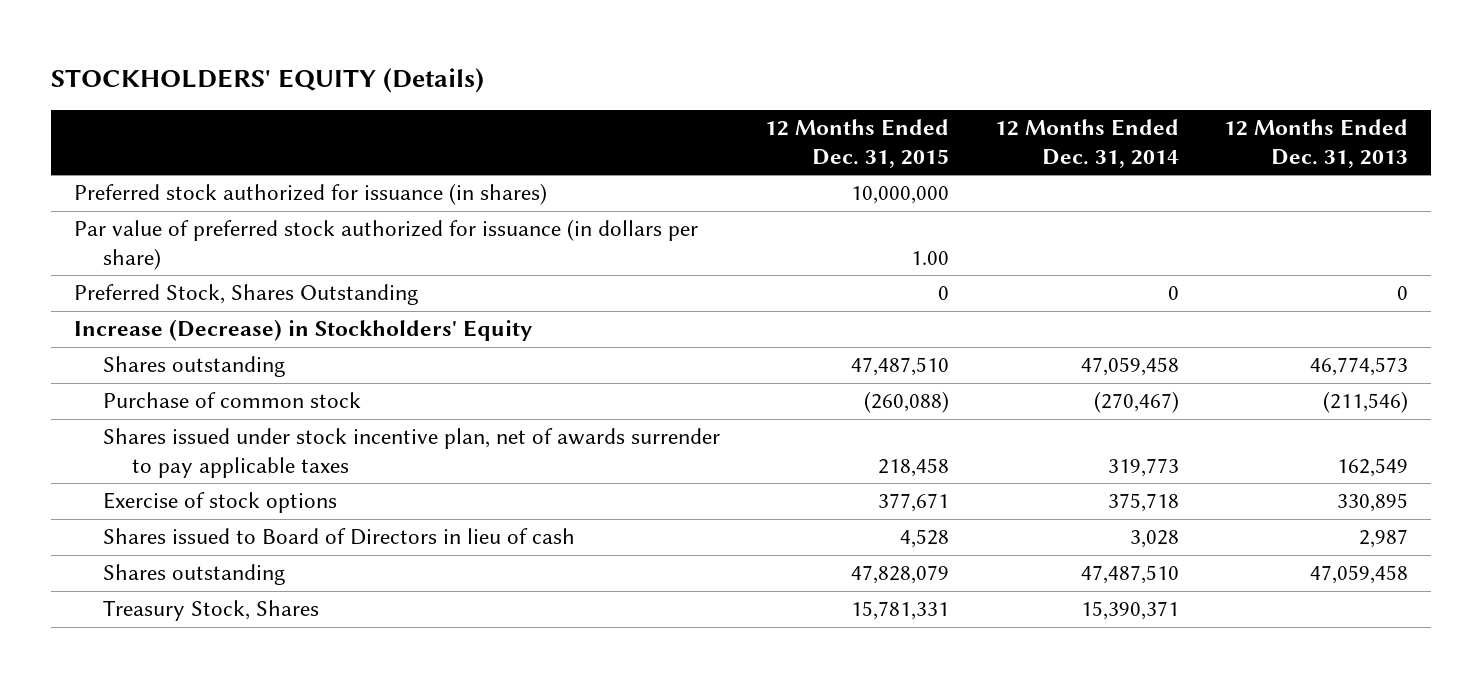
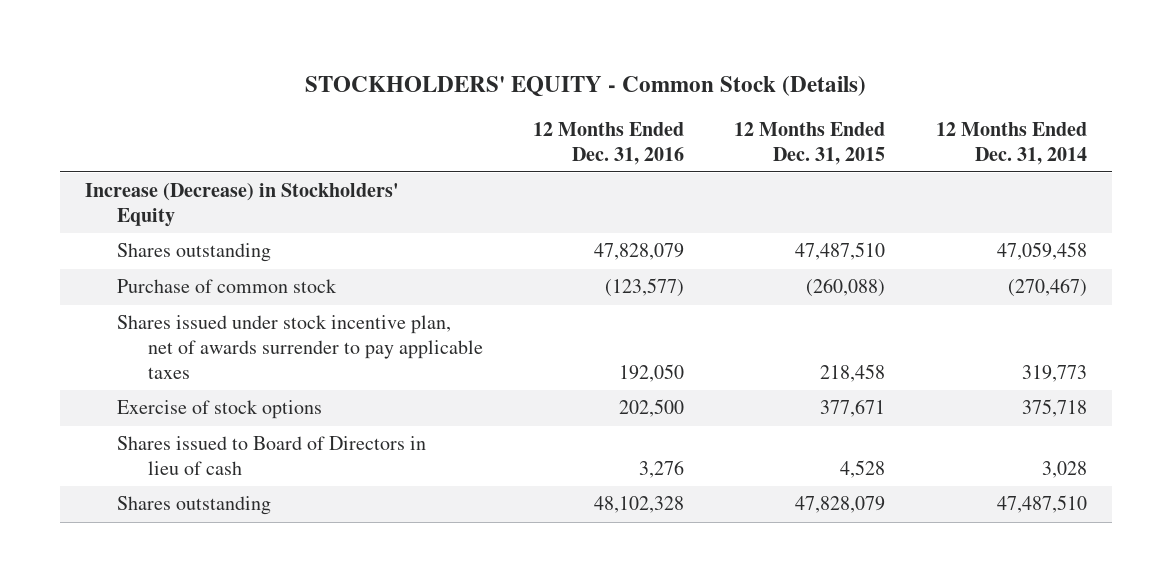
[50,67,484,93] STOCKHOLDERS' EQUITY (Details) -> [304,75,866,97] STOCKHOLDERS' EQUITY - Common Stock (Details)
[1224,119,1409,168] 12 Months Ended Dec. 31, 2013 -> none
none -> [533,122,685,165] 12 Months Ended Dec. 31, 2016
[73,183,547,206] Preferred stock authorized for issuance (in shares) -> none
[73,219,698,270] Par value of preferred stock authorized for issuance (in dollars per share) -> none
[73,284,418,306] Preferred Stock, Shares Outstanding -> none
[103,600,320,622] Treasury Stock, Shares -> none

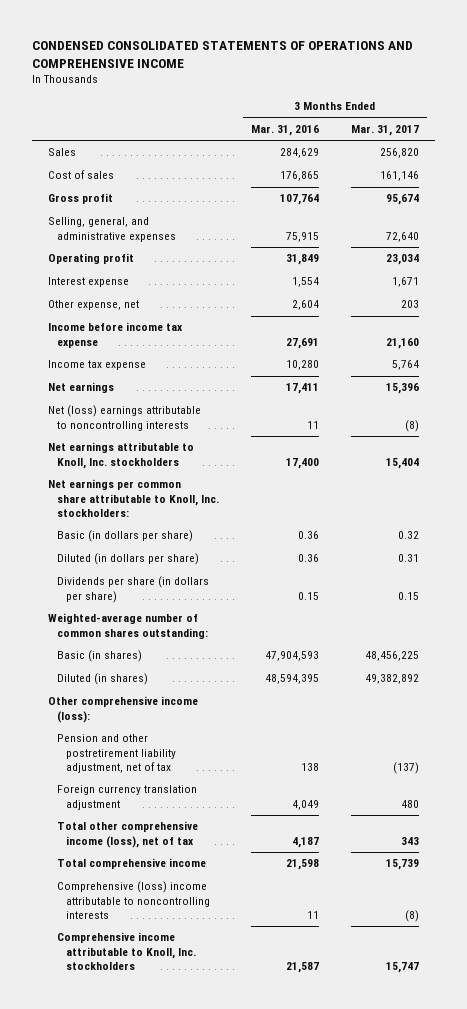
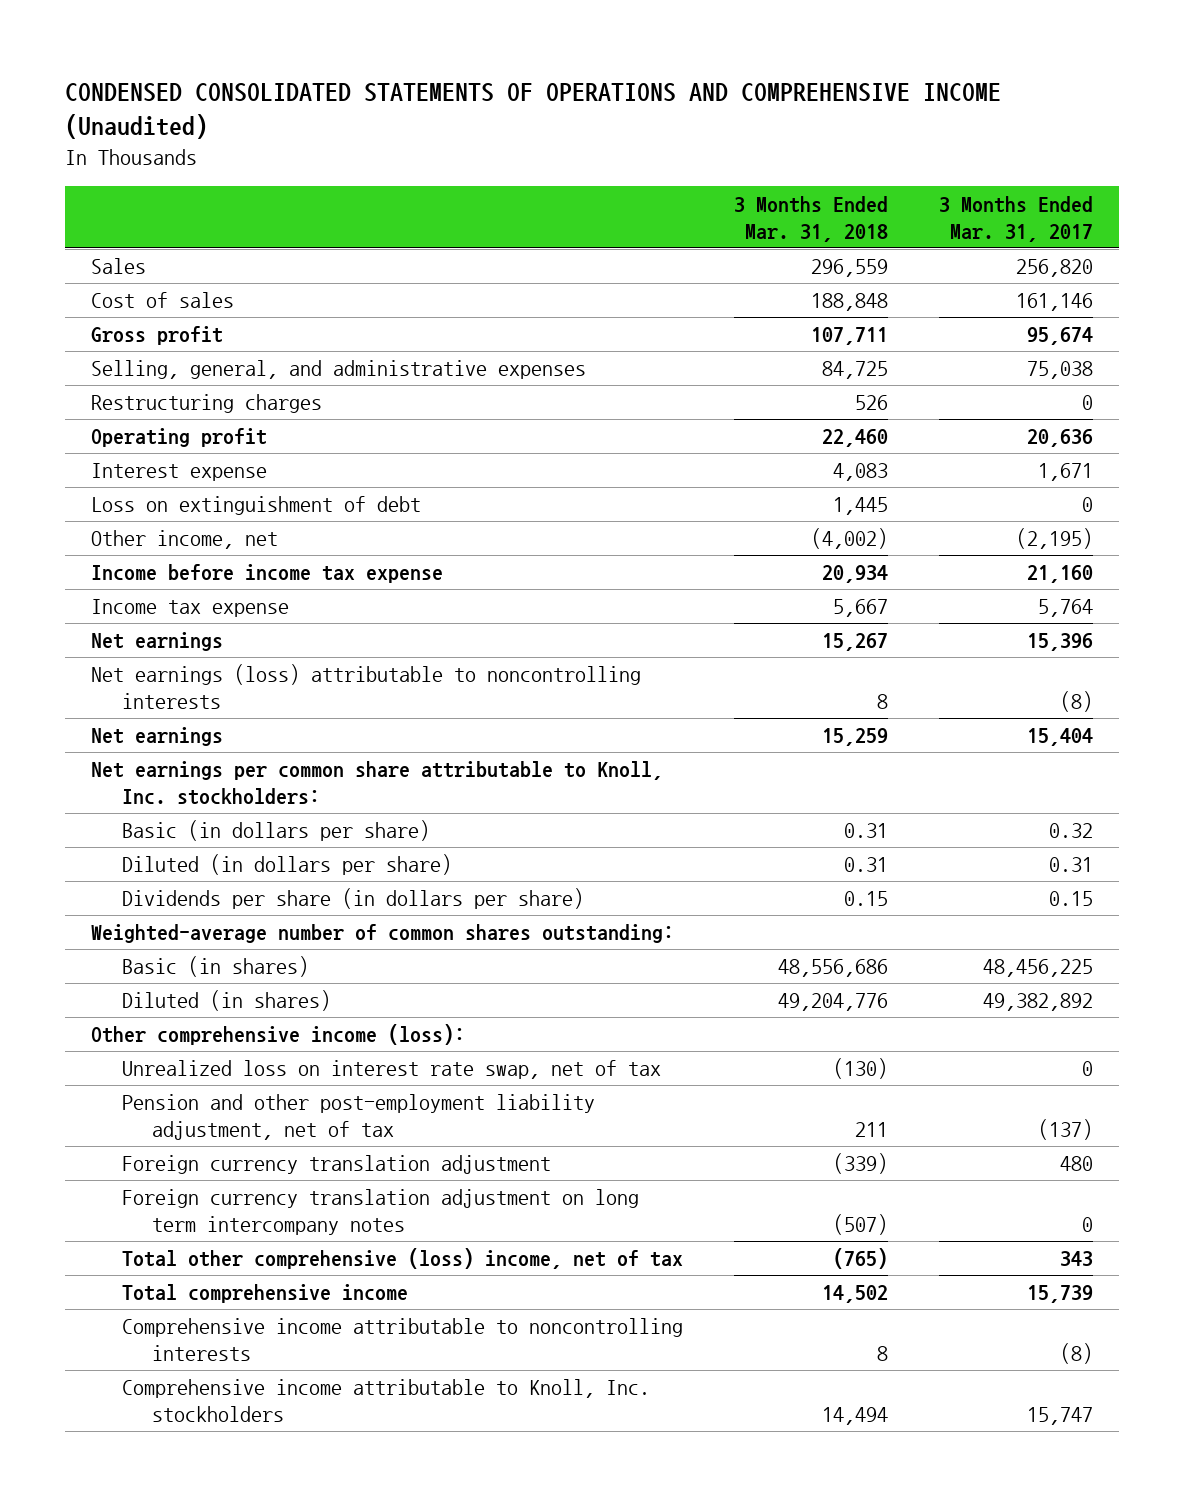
[31,40,413,68] CONDENSED CONSOLIDATED STATEMENTS OF OPERATIONS AND COMPREHENSIVE INCOME -> [65,82,1002,140] CONDENSED CONSOLIDATED STATEMENTS OF OPERATIONS AND COMPREHENSIVE INCOME (Unaudited)
[250,124,319,136] Mar. 31, 2016 -> none
none -> [734,195,889,242] 3 Months Ended Mar. 31, 2018
[385,231,419,242] 72,640 -> [1027,361,1094,380] 75,038
none -> [91,394,323,414] Restructuring charges
[385,254,419,266] 23,034 -> [1027,429,1094,448] 20,636
none -> [91,496,422,516] Loss on extinguishment of debt
[47,300,139,311] Other expense, net -> [91,530,279,550] Other income, net
[400,300,419,309] 203 -> [1016,528,1094,550] (2,195)
[47,405,201,431] Net (loss) earnings attributable to noncontrolling interests -> [91,664,642,710] Net earnings (loss) attributable to noncontrolling interests
[47,442,194,469] Net earnings attributable to Knoll, Inc. stockholders -> [91,727,224,747] Net earnings
none -> [121,1060,661,1080] Unrealized loss on interest rate swap, net of tax
[57,734,177,774] Pension and other postretirement liability adjustment, net of tax -> [121,1094,595,1141] Pension and other post-employment liability adjustment, net of tax
none -> [121,1189,639,1236] Foreign currency translation adjustment on long term intercompany notes
[57,821,199,848] Total other comprehensive income (loss), net of tax -> [121,1248,683,1270] Total other comprehensive (loss) income, net of tax
[57,881,211,920] Comprehensive (loss) income attributable to noncontrolling interests -> [121,1318,683,1362] Comprehensive income attributable to noncontrolling interests

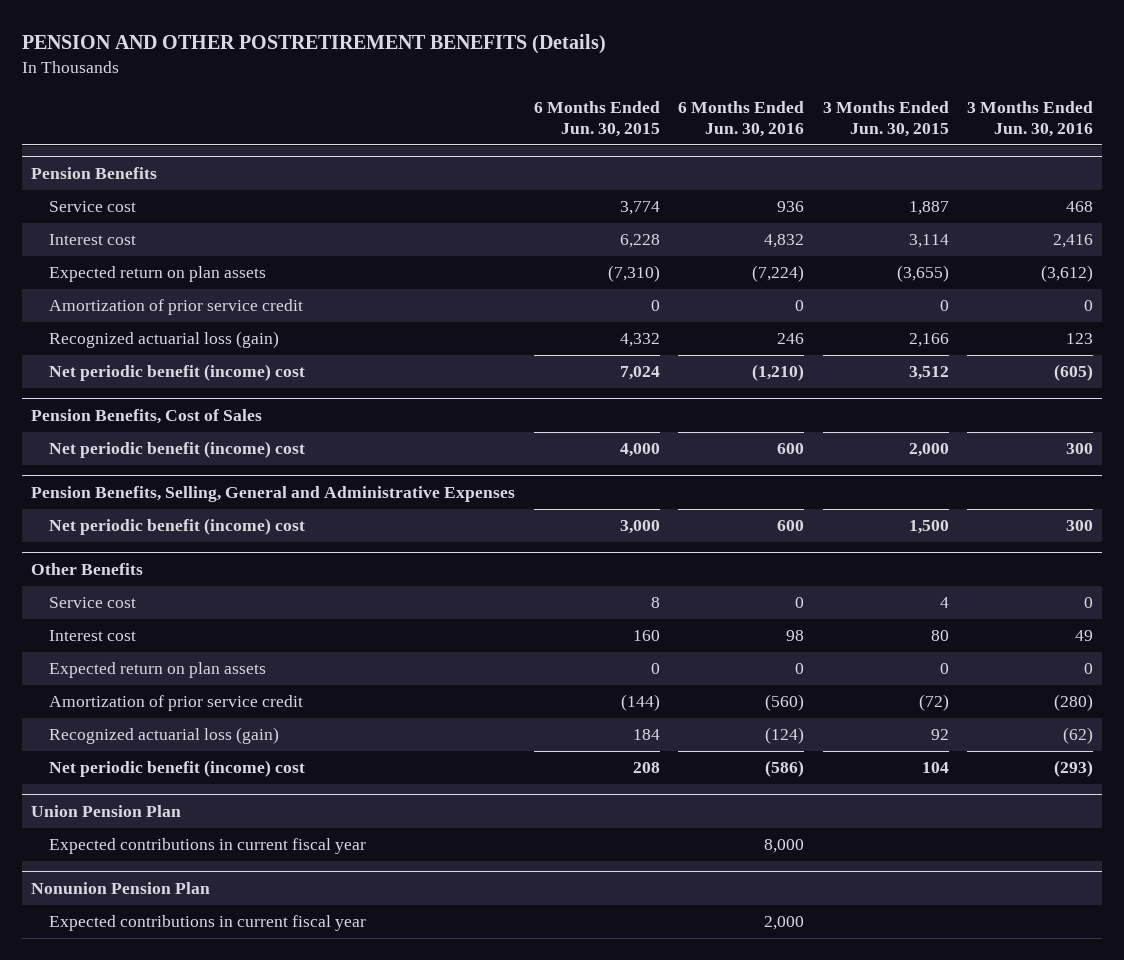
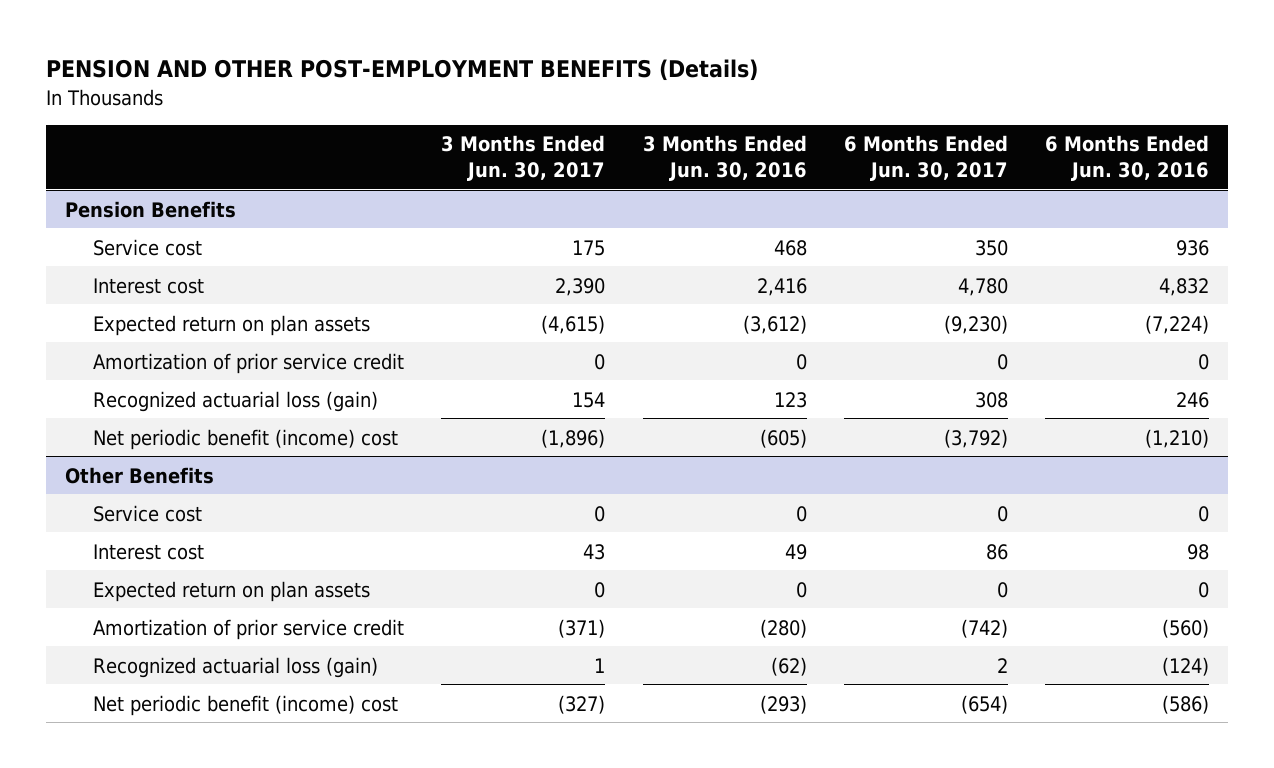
[21,34,606,55] PENSION AND OTHER POSTRETIREMENT BENEFITS (Details) -> [46,59,759,82] PENSION AND OTHER POST-EMPLOYMENT BENEFITS (Details)
[533,100,660,137] 6 Months Ended Jun. 30, 2015 -> none
[822,100,949,137] 3 Months Ended Jun. 30, 2015 -> none
none -> [441,135,606,182] 3 Months Ended Jun. 30, 2017
none -> [843,135,1008,182] 6 Months Ended Jun. 30, 2017
[31,408,263,424] Pension Benefits, Cost of Sales -> none
[49,441,306,459] Net periodic benefit (income) cost -> none
[31,485,516,502] Pension Benefits, Selling, General and Administrative Expenses -> none
[49,518,306,536] Net periodic benefit (income) cost -> none
[31,804,182,817] Union Pension Plan -> none
[49,838,367,855] Expected contributions in current fiscal year -> none
[31,881,211,894] Nonunion Pension Plan -> none
[49,915,367,932] Expected contributions in current fiscal year -> none

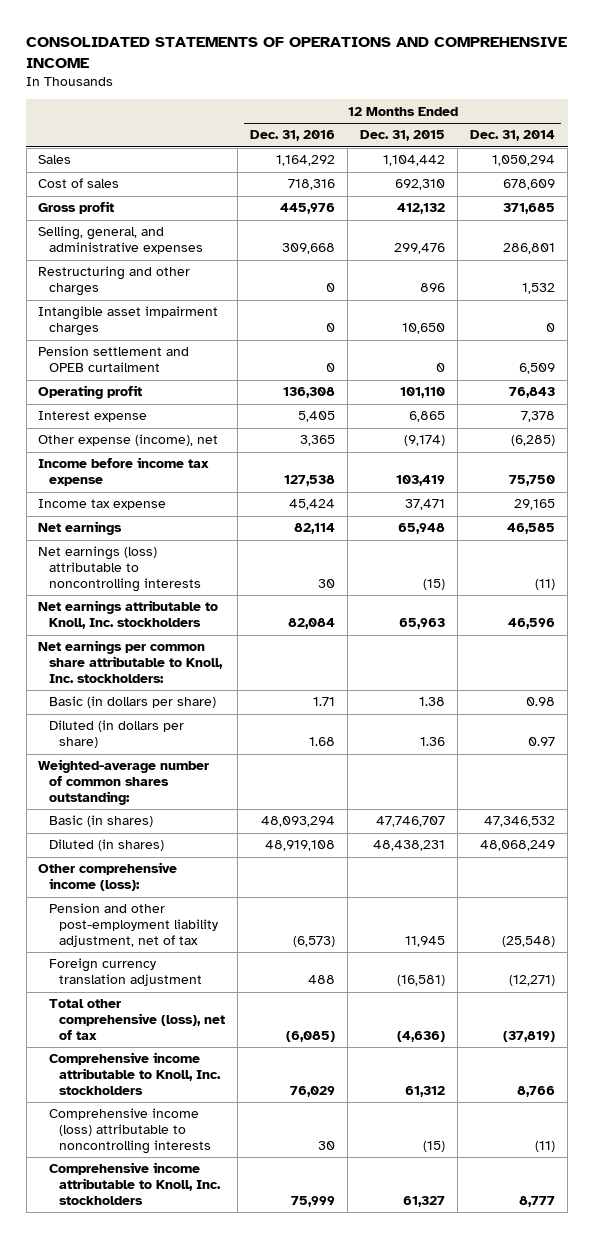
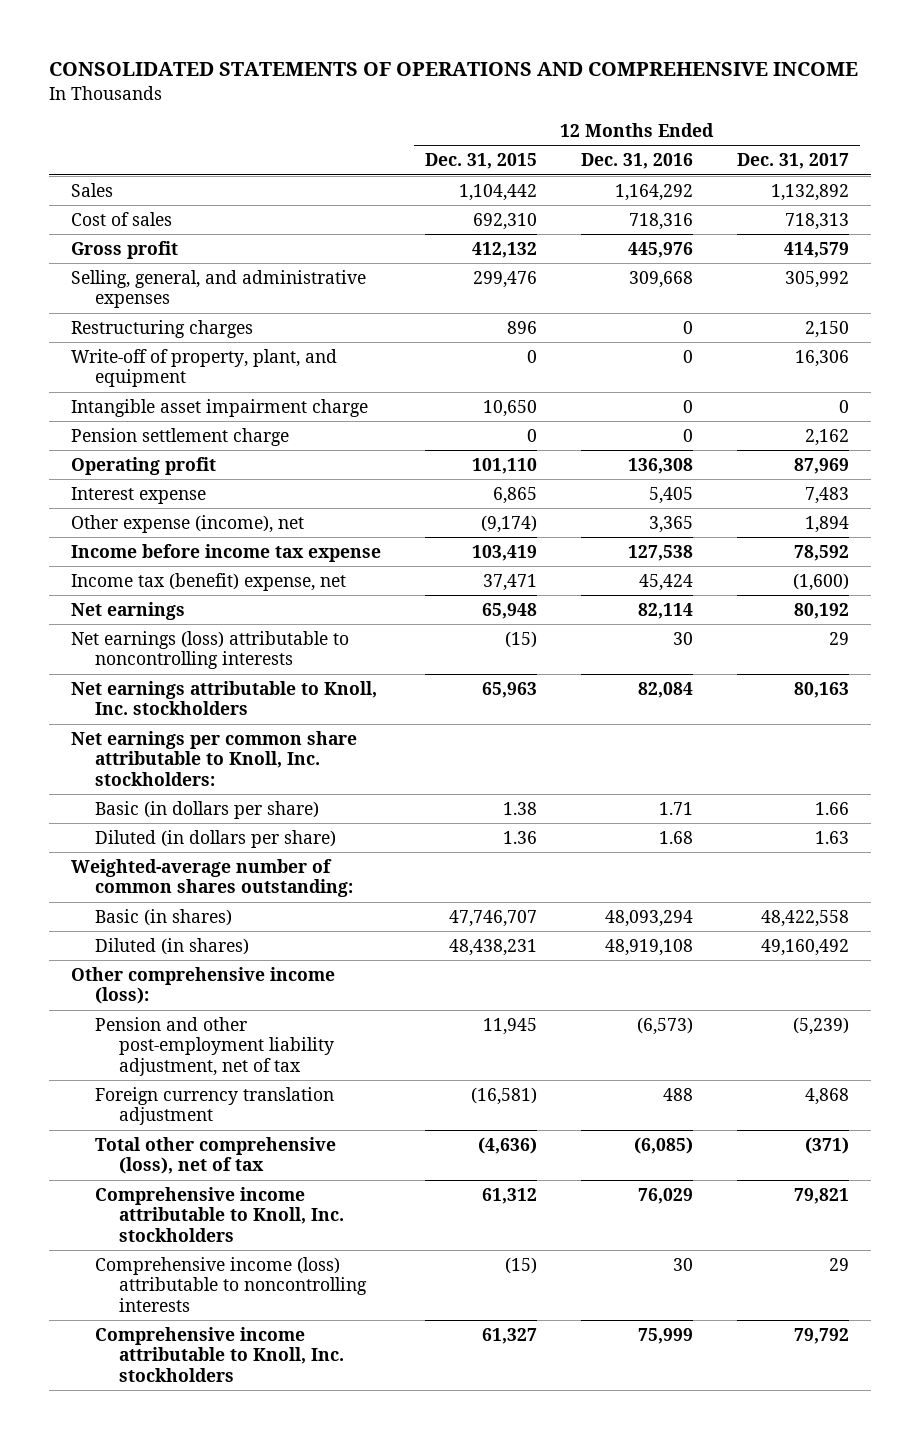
[470,130,556,142] Dec. 31, 2014 -> none
none -> [736,153,849,170] Dec. 31, 2017
[38,266,191,297] Restructuring and other charges -> [71,319,254,338] Restructuring charges
none -> [71,348,338,388] Write-off of property, plant, and equipment
[38,306,219,337] Intangible asset impairment charges -> [71,398,369,417] Intangible asset impairment charge
[38,346,190,373] Pension settlement and OPEB curtailment -> [71,427,290,446] Pension settlement charge
[38,499,167,511] Income tax expense -> [71,572,347,591] Income tax (benefit) expense, net

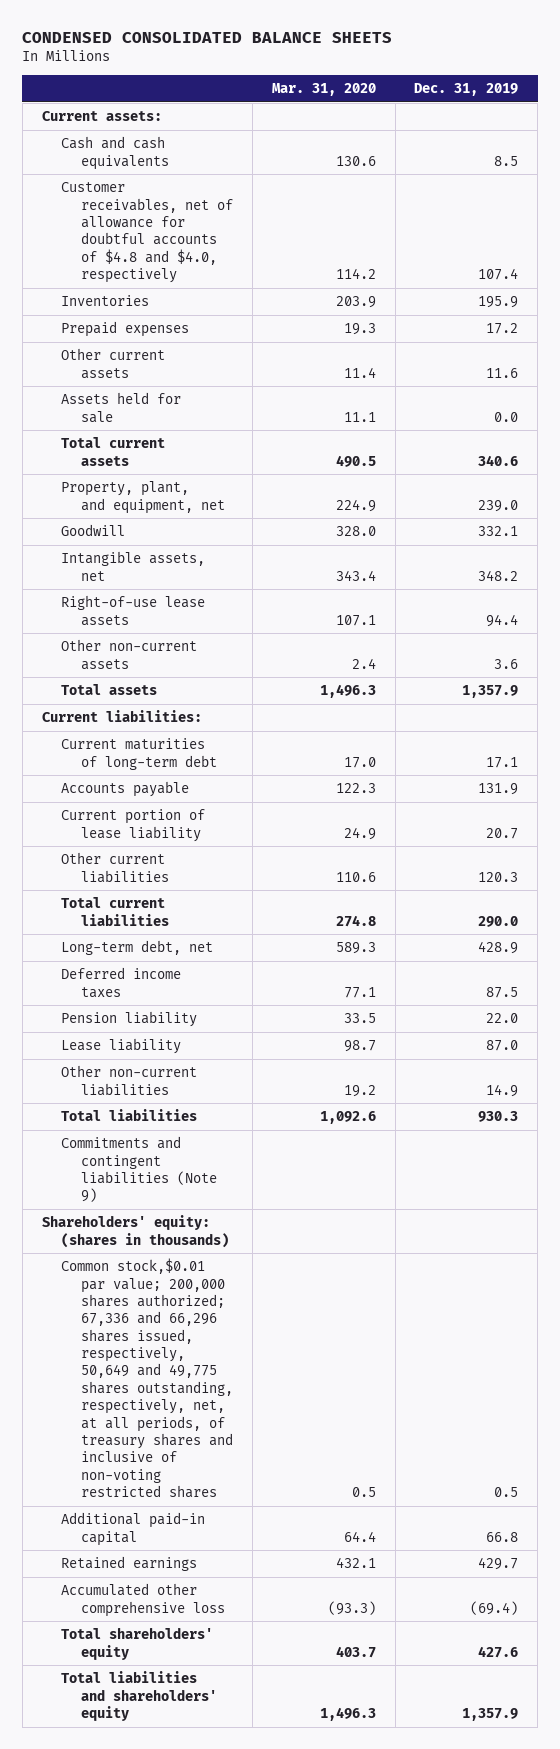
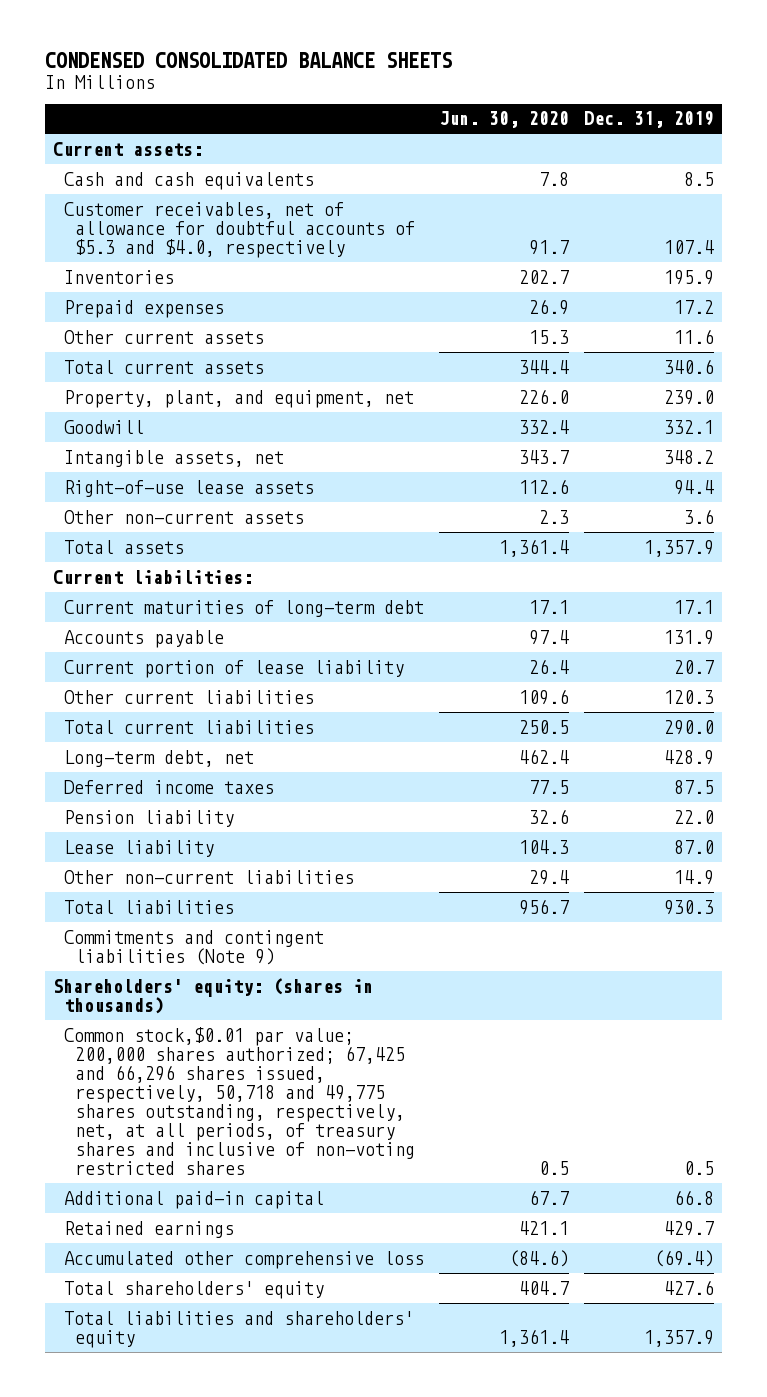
[271,82,376,96] Mar. 31, 2020 -> none
none -> [438,111,569,129] Jun. 30, 2020
[61,182,234,284] Customer receivables, net of allowance for doubtful accounts of $4.8 and $4.0, respectively -> [63,201,415,258] Customer receivables, net of allowance for doubtful accounts of $5.3 and $4.0, respectively
[61,392,182,423] Assets held for sale -> none
[61,1258,234,1498] Common stock,$0.01 par value; 200,000 shares authorized; 67,336 and 66,296 shares issued, respectively, 50,649 and 49,775 shares outstanding, respectively, net, at all periods, of treasury shares and inclusive of non-voting restricted shares -> [63,1026,415,1176] Common stock,$0.01 par value; 200,000 shares authorized; 67,425 and 66,296 shares issued, respectively, 50,718 and 49,775 shares outstanding, respectively, net, at all periods, of treasury shares and inclusive of non-voting restricted shares

